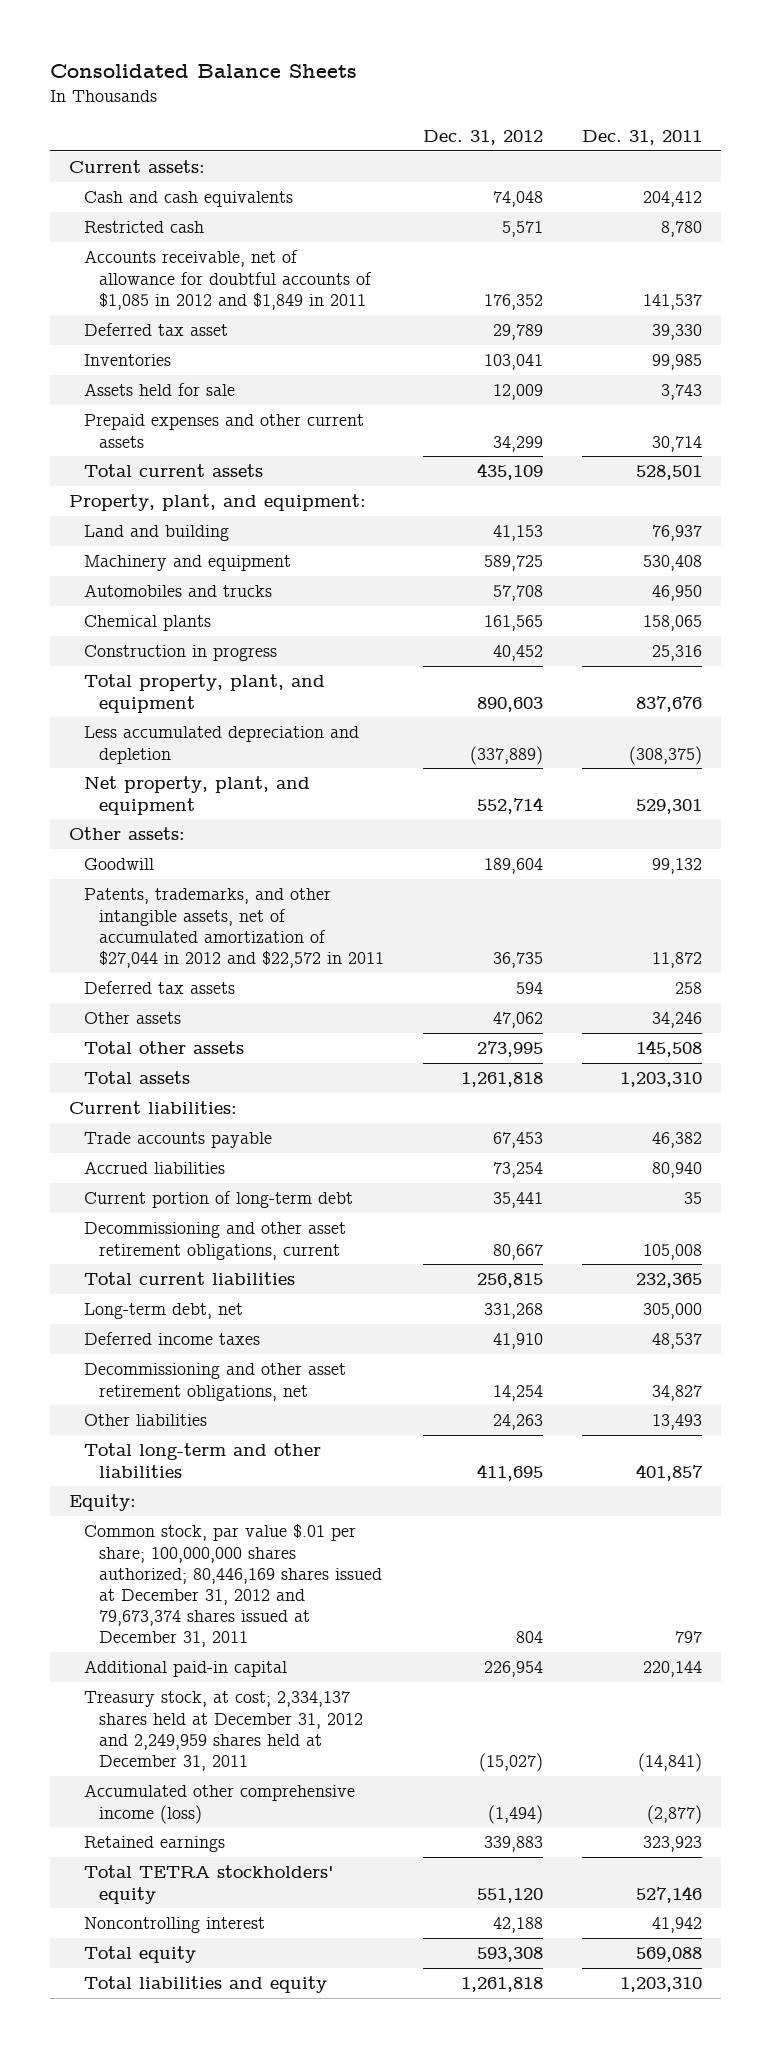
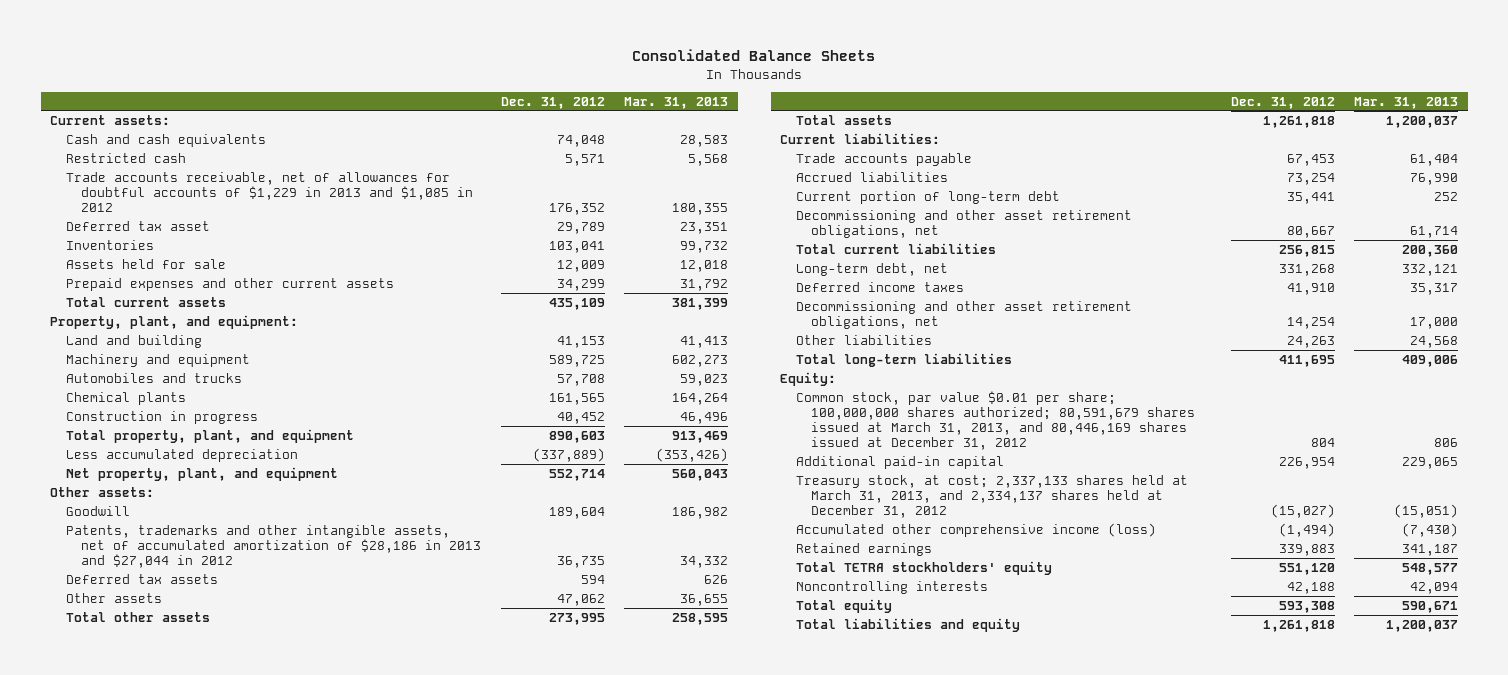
[581,129,702,145] Dec. 31, 2011 -> none
none -> [624,96,729,109] Mar. 31, 2013
[84,250,373,310] Accounts receivable, net of allowance for doubtful accounts of $1,085 in 2012 and $1,849 in 2011 -> [65,171,474,213] Trade accounts receivable, net of allowances for doubtful accounts of $1,229 in 2013 and $1,085 in 2012
[84,726,360,764] Less accumulated depreciation and depletion -> [65,448,298,462] Less accumulated depreciation
[84,888,385,968] Patents, trademarks, and other intangible assets, net of accumulated amortization of $27,044 in 2012 and $22,572 in 2011 -> [65,524,482,569] Patents, trademarks and other intangible assets, net of accumulated amortization of $28,186 in 2013 and $27,044 in 2012
[84,1222,347,1260] Decommissioning and other asset retirement obligations, current -> [795,209,1132,238] Decommissioning and other asset retirement obligations, net
[84,1443,322,1478] Total long-term and other liabilities -> [795,352,1012,367] Total long-term liabilities
[84,1524,383,1647] Common stock, par value $.01 per share; 100,000,000 shares authorized; 80,446,169 shares issued at December 31, 2012 and 79,673,374 shares issued at December 31, 2011 -> [795,390,1196,451] Common stock, par value $0.01 per share; 100,000,000 shares authorized; 80,591,679 shares issued at March 31, 2013, and 80,446,169 shares issued at December 31, 2012
[84,1691,364,1771] Treasury stock, at cost; 2,334,137 shares held at December 31, 2012 and 2,249,959 shares held at December 31, 2011 -> [795,474,1188,519] Treasury stock, at cost; 2,337,133 shares held at March 31, 2013, and 2,334,137 shares held at December 31, 2012
[84,1917,266,1934] Noncontrolling interest -> [795,580,988,594] Noncontrolling interests

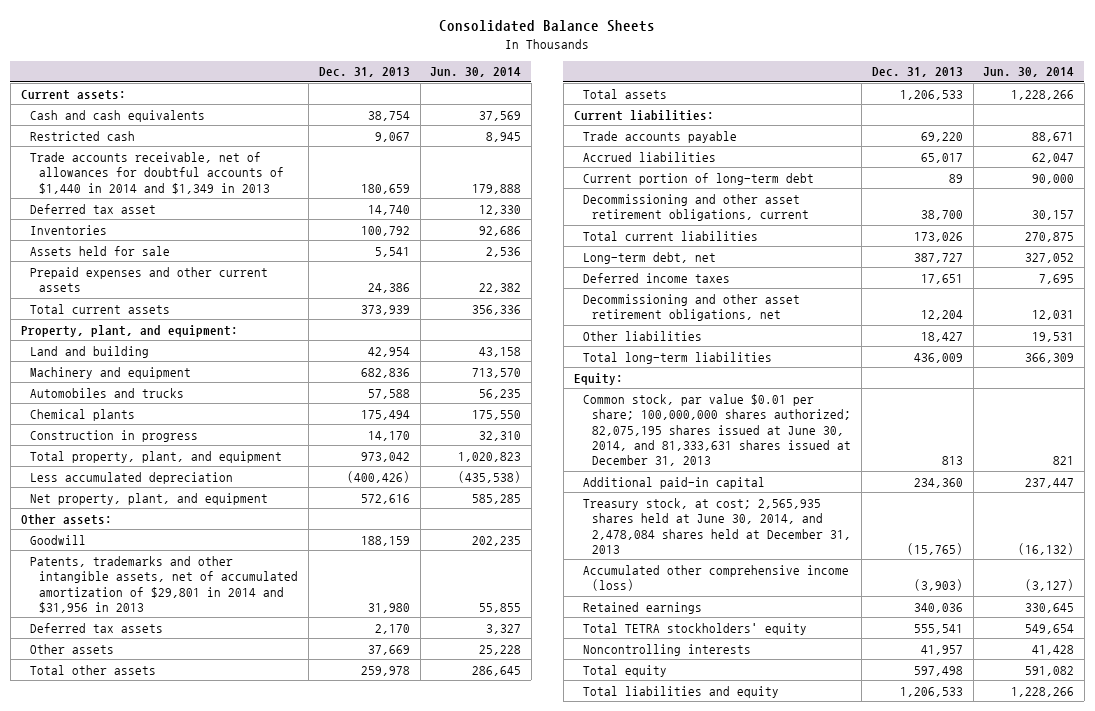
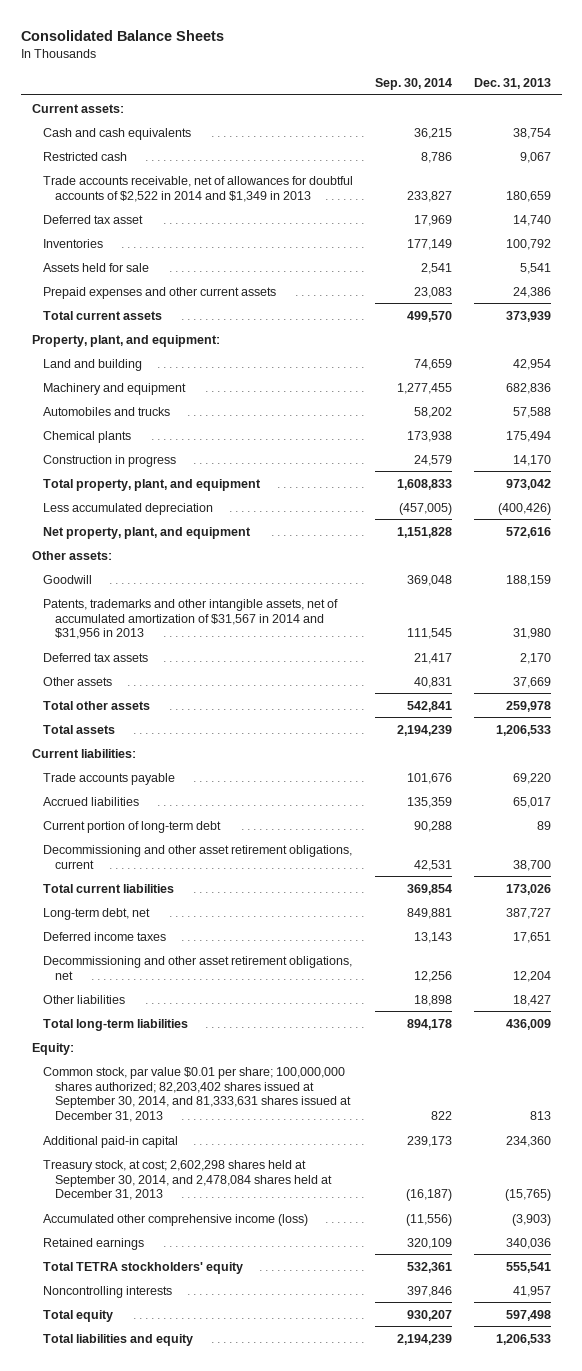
[430,67,522,78] Jun. 30, 2014 -> none
none -> [374,77,452,90] Sep. 30, 2014
[30,151,285,194] Trade accounts receivable, net of allowances for doubtful accounts of $1,440 in 2014 and $1,349 in 2013 -> [43,175,354,202] Trade accounts receivable, net of allowances for doubtful accounts of $2,522 in 2014 and $1,349 in 2013
[30,555,299,614] Patents, trademarks and other intangible assets, net of accumulated amortization of $29,801 in 2014 and $31,956 in 2013 -> [43,598,339,640] Patents, trademarks and other intangible assets, net of accumulated amortization of $31,567 in 2014 and $31,956 in 2013
[583,393,852,467] Common stock, par value $0.01 per share; 100,000,000 shares authorized; 82,075,195 shares issued at June 30, 2014, and 81,333,631 shares issued at December 31, 2013 -> [43,1066,351,1123] Common stock, par value $0.01 per share; 100,000,000 shares authorized; 82,203,402 shares issued at September 30, 2014, and 81,333,631 shares issued at December 31, 2013
[583,497,852,555] Treasury stock, at cost; 2,565,935 shares held at June 30, 2014, and 2,478,084 shares held at December 31, 2013 -> [43,1159,332,1201] Treasury stock, at cost; 2,602,298 shares held at September 30, 2014, and 2,478,084 shares held at December 31, 2013

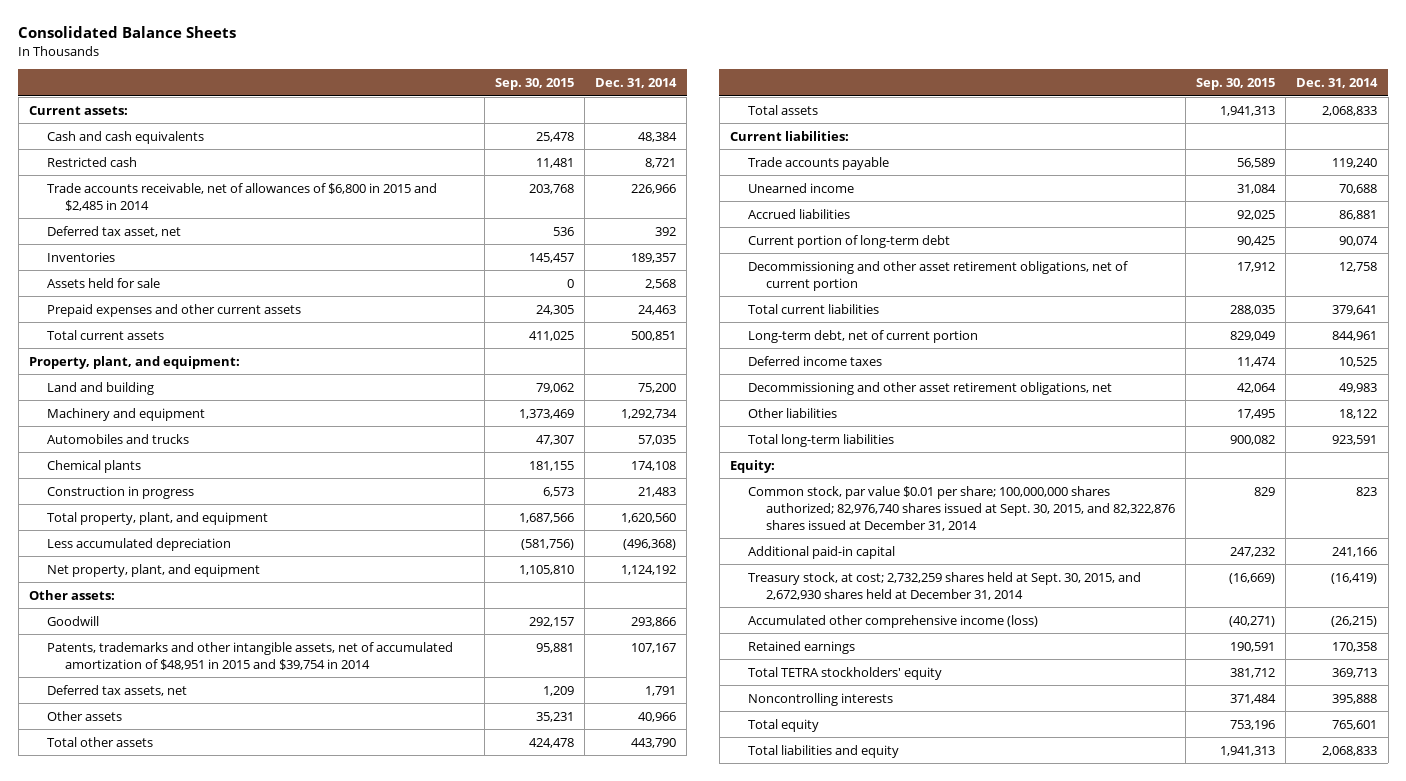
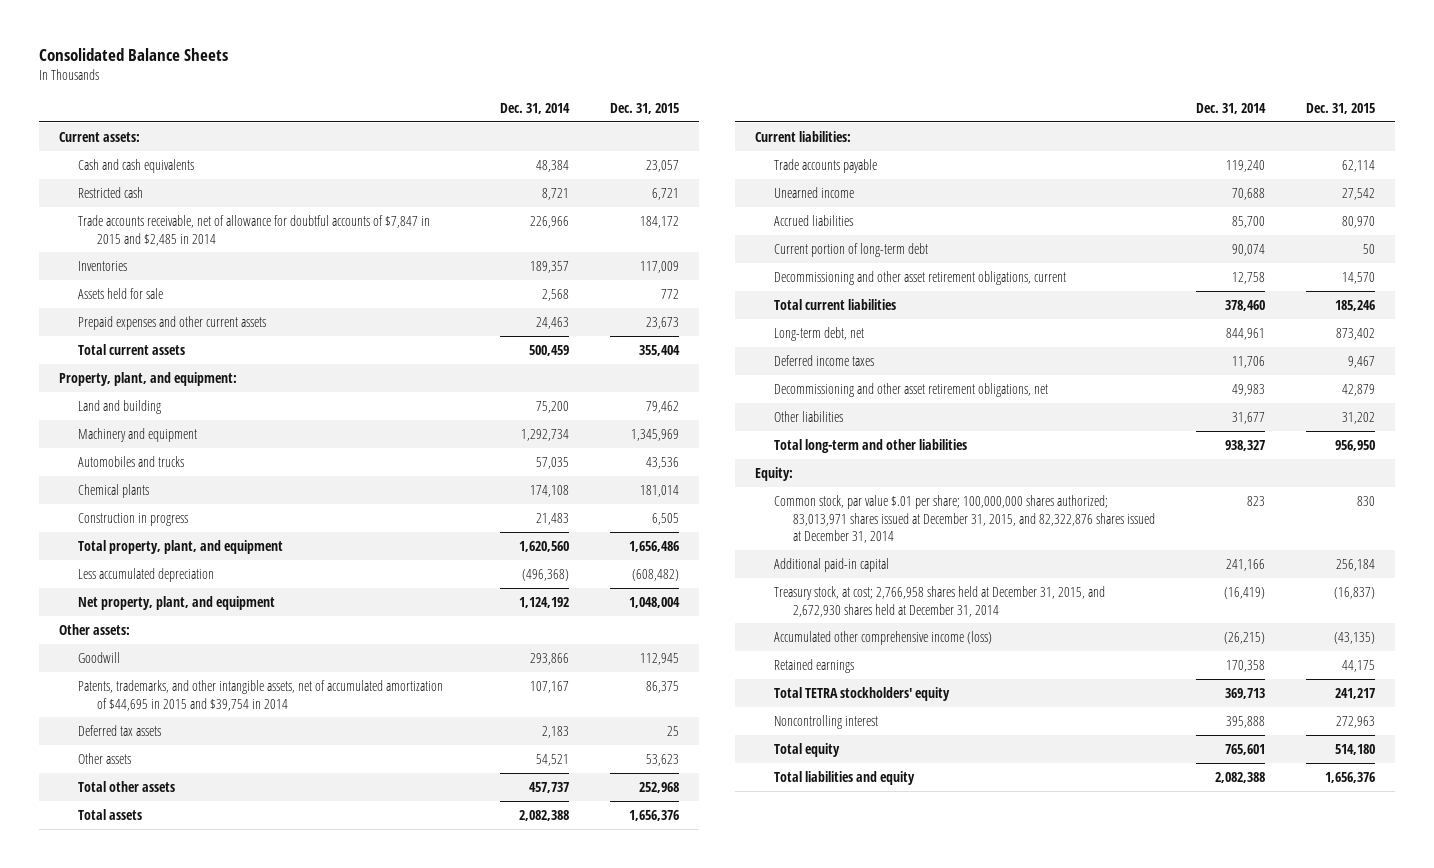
[494,78,574,91] Sep. 30, 2015 -> none
none -> [609,103,679,115] Dec. 31, 2015
[46,225,181,237] Deferred tax asset, net -> none
[46,182,437,211] Trade accounts receivable, net of allowances of $6,800 in 2015 and $2,485 in 2014 -> [78,214,431,246] Trade accounts receivable, net of allowance for doubtful accounts of $7,847 in 2015 and $2,485 in 2014
[631,330,677,341] 500,851 -> [528,344,569,356] 500,459
[46,641,453,670] Patents, trademarks and other intangible assets, net of accumulated amortization of $48,951 in 2015 and $39,754 in 2014 -> [78,679,444,711] Patents, trademarks, and other intangible assets, net of accumulated amortization of $44,695 in 2015 and $39,754 in 2014
[46,684,187,696] Deferred tax assets, net -> [78,724,162,736] Deferred tax assets
[645,685,677,696] 1,791 -> [541,725,569,738] 2,183
[638,711,677,722] 40,966 -> [535,753,569,766] 54,521
[631,737,677,748] 443,790 -> [528,781,569,793] 457,737
[1322,105,1378,116] 2,068,833 -> [518,809,569,821] 2,082,388
[1339,209,1378,220] 86,881 -> [1231,215,1265,228] 85,700
[748,260,1129,291] Decommissioning and other asset retirement obligations, net of current portion -> [774,270,1067,285] Decommissioning and other asset retirement obligations, current
[1332,304,1378,315] 379,641 -> [1224,299,1265,311] 378,460
[748,329,979,343] Long-term debt, net of current portion -> [774,326,865,341] Long-term debt, net
[1339,356,1378,367] 10,525 -> [1231,355,1265,368] 11,706
[1339,408,1378,419] 18,122 -> [1231,411,1265,424] 31,677
[748,433,895,447] Total long-term liabilities -> [774,438,968,453] Total long-term and other liabilities
[1332,434,1378,445] 923,591 -> [1224,439,1265,451] 938,327
[748,485,1176,531] Common stock, par value $0.01 per share; 100,000,000 shares authorized; 82,976,740 shares issued at Sept. 30, 2015, and 82,322,876 shares issued at December 31, 2014 -> [774,494,1155,544] Common stock, par value $.01 per share; 100,000,000 shares authorized; 83,013,971 shares issued at December 31, 2015, and 82,322,876 shares issued at December 31, 2014
[748,571,1142,600] Treasury stock, at cost; 2,732,259 shares held at Sept. 30, 2015, and 2,672,930 shares held at December 31, 2014 -> [774,585,1106,617] Treasury stock, at cost; 2,766,958 shares held at December 31, 2015, and 2,672,930 shares held at December 31, 2014
[748,692,894,706] Noncontrolling interests -> [774,714,879,729] Noncontrolling interest
[1322,745,1378,756] 2,068,833 -> [1214,771,1265,783] 2,082,388

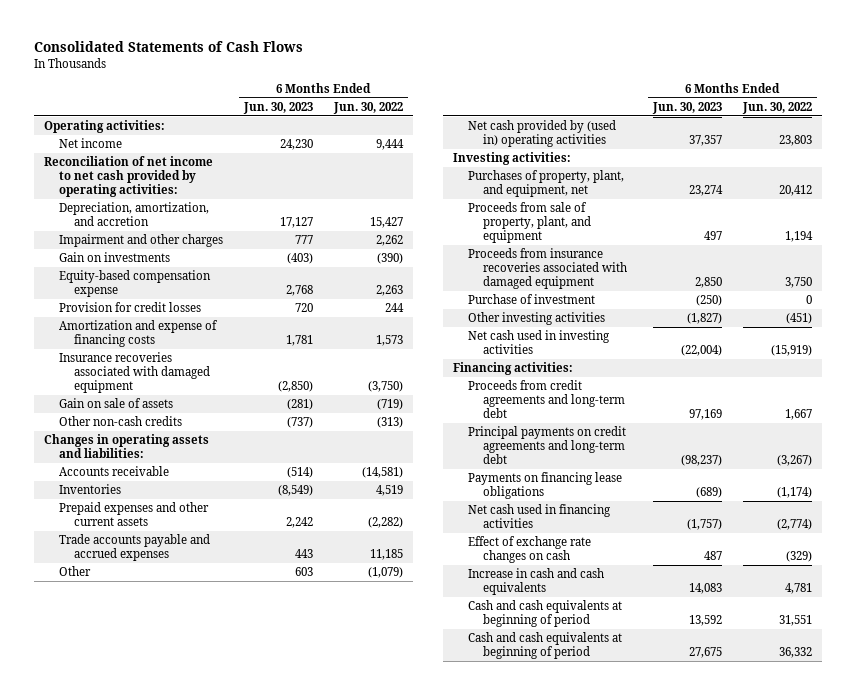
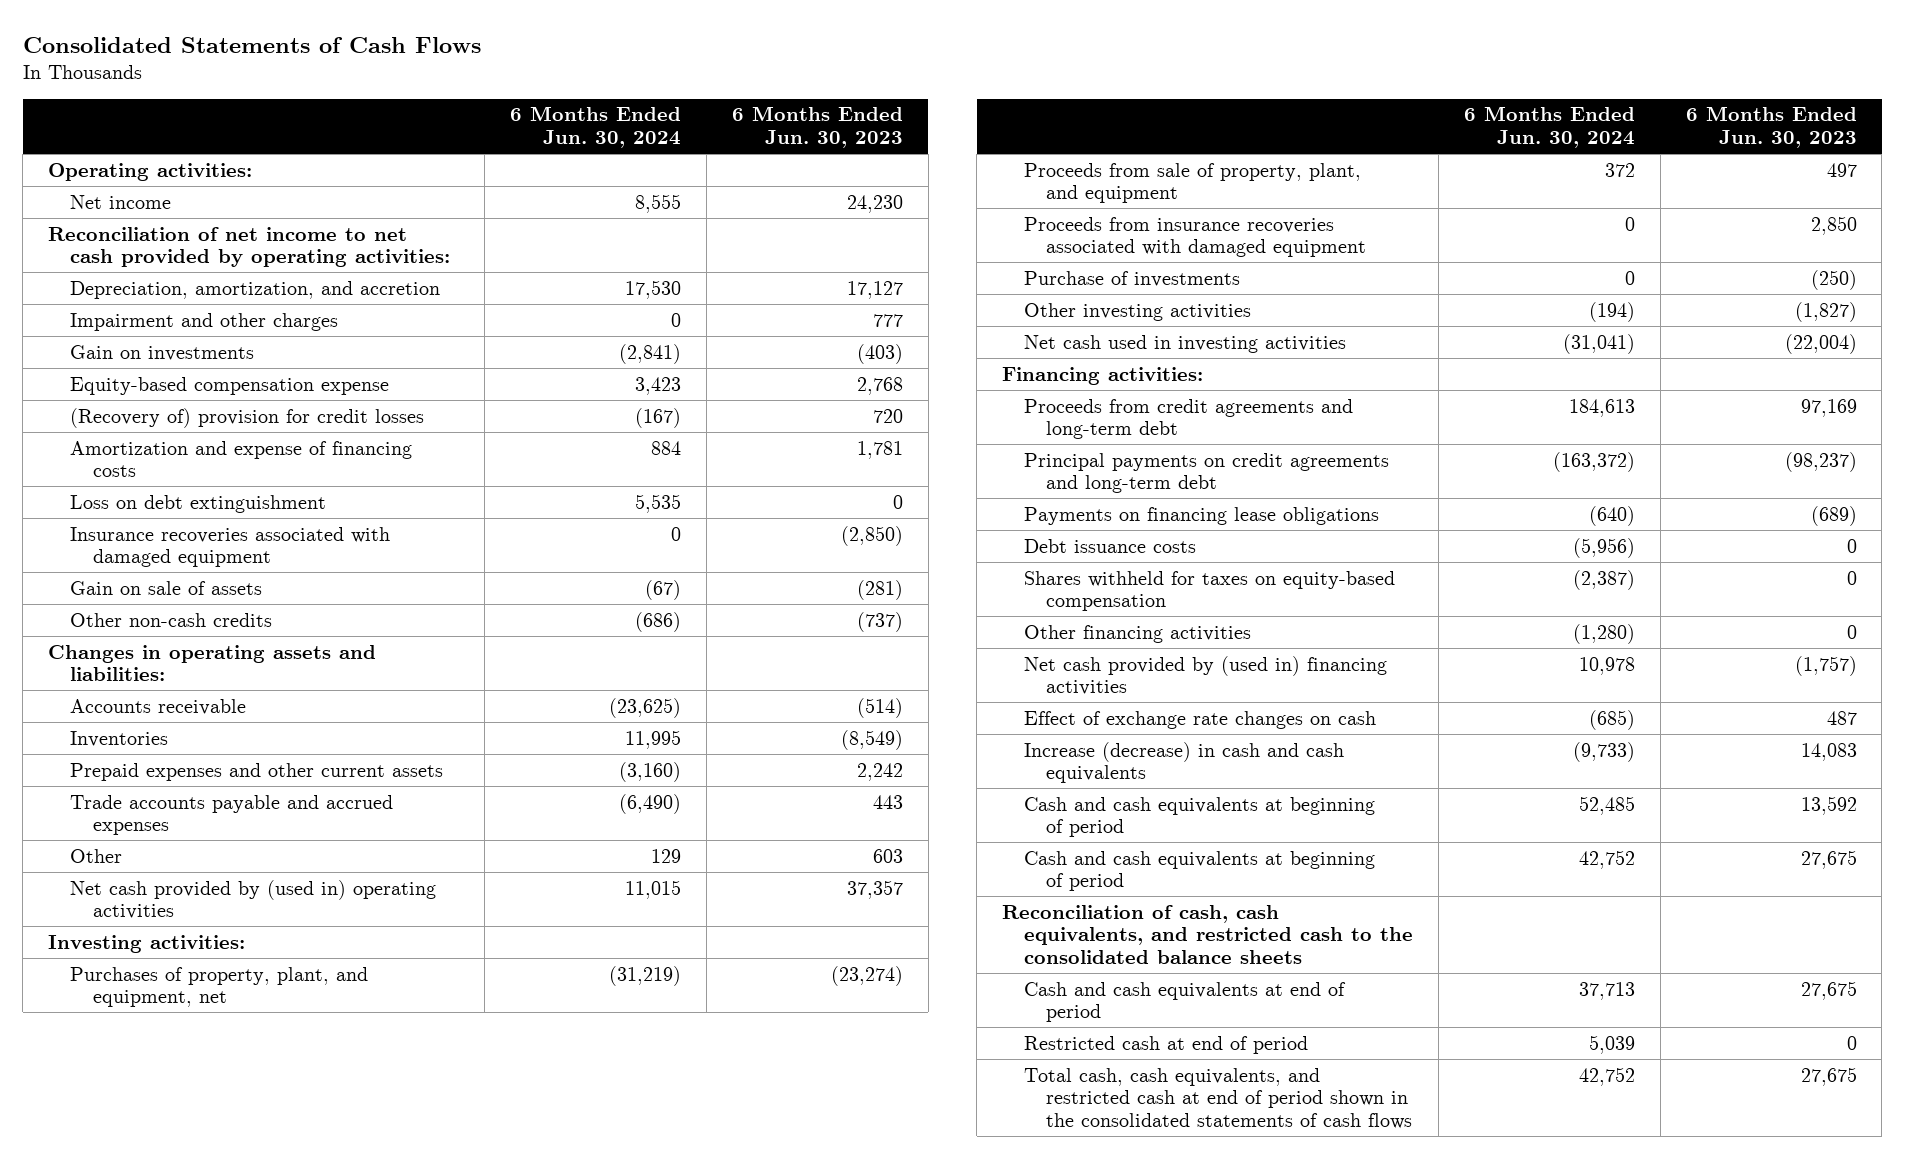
[332,101,403,114] Jun. 30, 2022 -> none
none -> [510,106,682,149] 6 Months Ended Jun. 30, 2024
[59,302,202,313] Provision for credit losses -> [70,407,425,428] (Recovery of) provision for credit losses
none -> [70,494,327,513] Loss on debt extinguishment
[688,185,723,197] 23,274 -> [830,965,903,986] (23,274)
[467,294,595,305] Purchase of investment -> [1024,270,1241,287] Purchase of investments
none -> [1024,538,1197,553] Debt issuance costs
none -> [1024,570,1396,612] Shares withheld for taxes on equity-based compensation
none -> [1024,624,1252,643] Other financing activities
[467,504,611,529] Net cash used in financing activities -> [1024,655,1388,696] Net cash provided by (used in) financing activities
[467,568,604,596] Increase in cash and cash equivalents -> [1024,741,1345,784] Increase (decrease) in cash and cash equivalents
none -> [1002,904,1414,964] Reconciliation of cash, cash equivalents, and restricted cash to the consolidated balance sheets
none -> [1024,981,1347,1023] Cash and cash equivalents at end of period
none -> [1024,1035,1309,1054] Restricted cash at end of period
none -> [1024,1067,1413,1129] Total cash, cash equivalents, and restricted cash at end of period shown in the consolidated statements of cash flows

